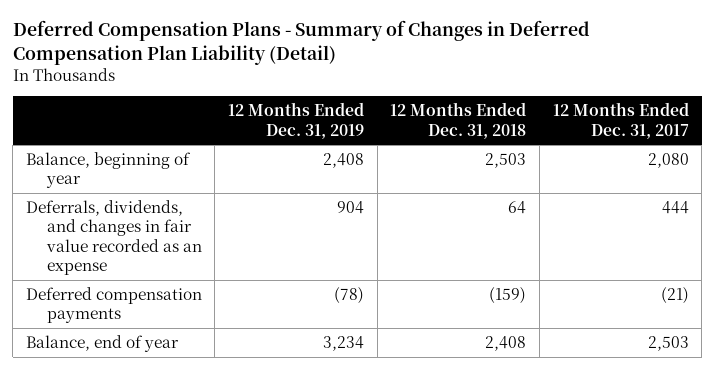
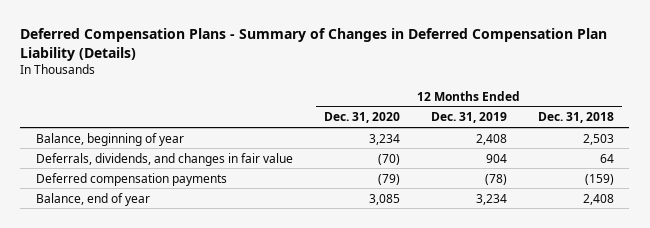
[12,20,590,66] Deferred Compensation Plans - Summary of Changes in Deferred Compensation Plan Liability (Detail) -> [20,28,608,62] Deferred Compensation Plans - Summary of Changes in Deferred Compensation Plan Liability (Details)
[552,102,689,139] 12 Months Ended Dec. 31, 2017 -> none
none -> [323,112,400,124] Dec. 31, 2020
[25,199,202,276] Deferrals, dividends, and changes in fair value recorded as an expense -> [35,152,293,166] Deferrals, dividends, and changes in fair value

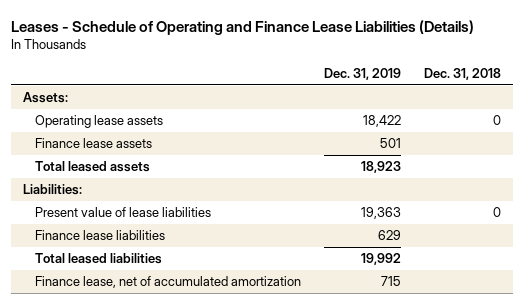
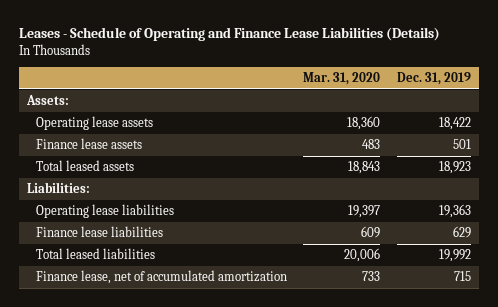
[424,68,502,81] Dec. 31, 2018 -> none
none -> [303,71,381,85] Mar. 31, 2020
[35,207,212,218] Present value of lease liabilities -> [36,204,175,219] Operating lease liabilities

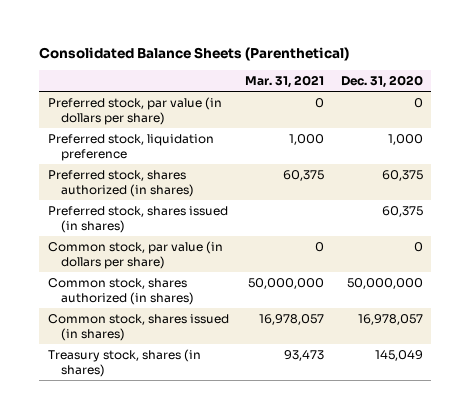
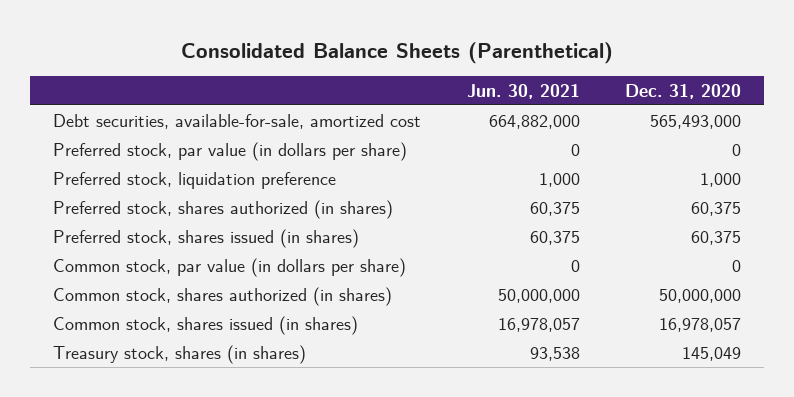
[245,75,325,89] Mar. 31, 2021 -> none
none -> [466,83,580,99] Jun. 30, 2021
none -> [53,113,422,129] Debt securities, available-for-sale, amortized cost

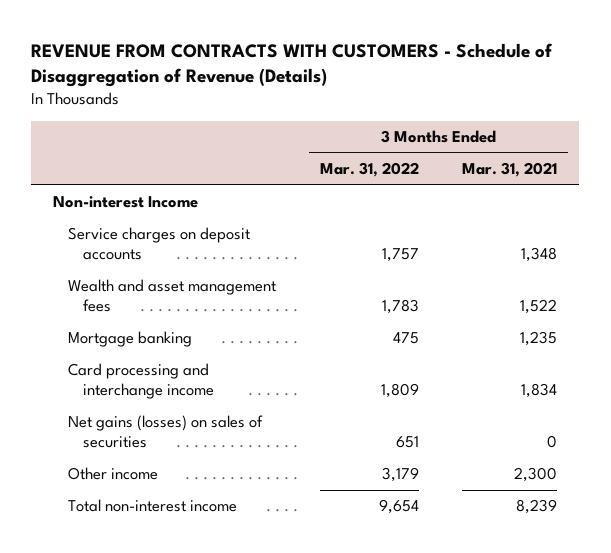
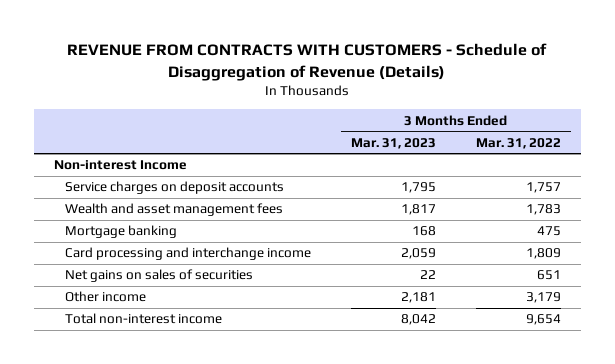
[462,162,558,178] Mar. 31, 2021 -> none
none -> [350,137,436,149] Mar. 31, 2023
[68,415,264,449] Net gains (losses) on sales of securities -> [64,269,253,283] Net gains on sales of securities

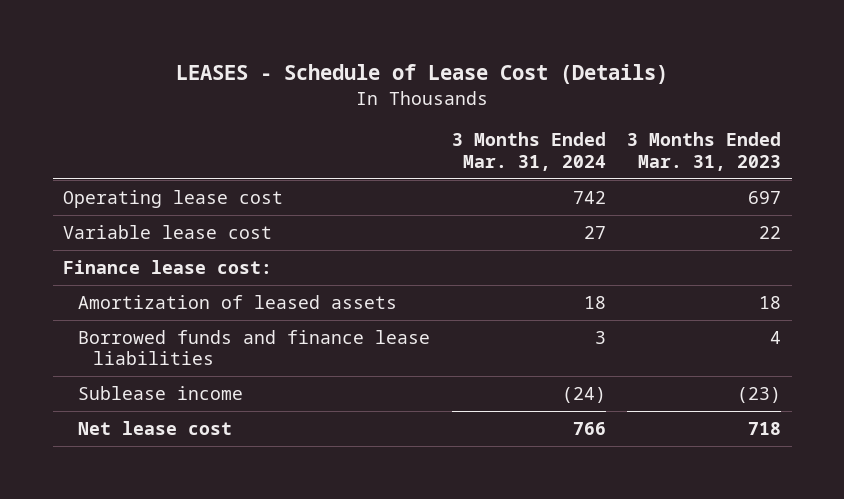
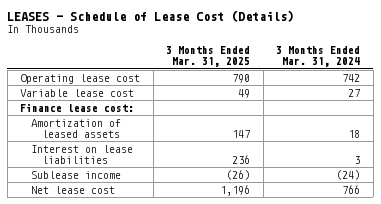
[626,132,781,171] 3 Months Ended Mar. 31, 2023 -> none
none -> [166,46,251,68] 3 Months Ended Mar. 31, 2025
[78,329,431,366] Borrowed funds and finance lease liabilities -> [30,144,133,164] Interest on lease liabilities

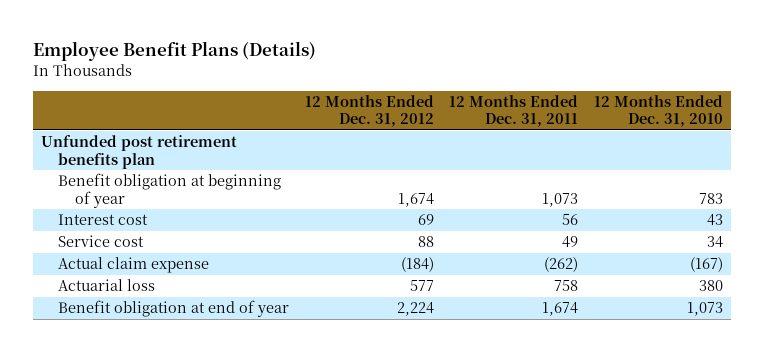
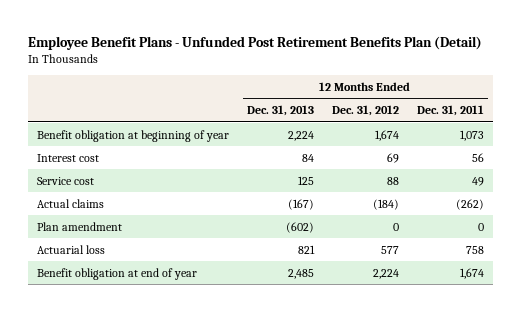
[33,41,317,62] Employee Benefit Plans (Details) -> [28,35,483,50] Employee Benefit Plans - Unfunded Post Retirement Benefits Plan (Detail)
[593,94,723,128] 12 Months Ended Dec. 31, 2010 -> none
none -> [247,105,315,117] Dec. 31, 2013
[40,135,237,169] Unfunded post retirement benefits plan -> none
[58,257,210,274] Actual claim expense -> [37,198,105,208] Actual claims
none -> [37,221,123,231] Plan amendment

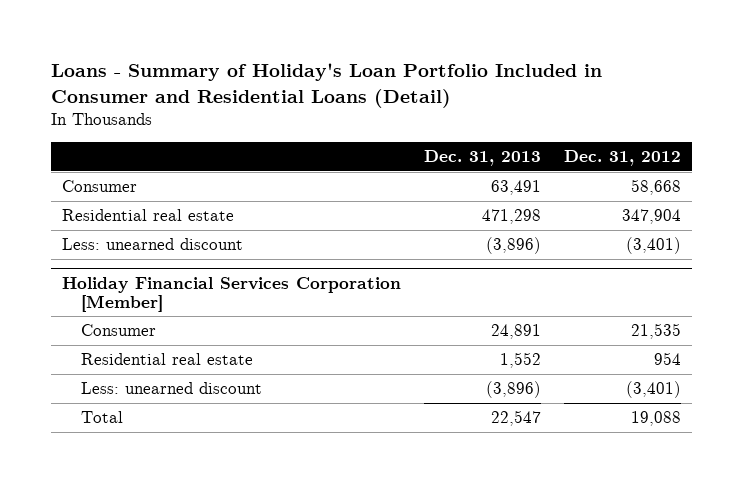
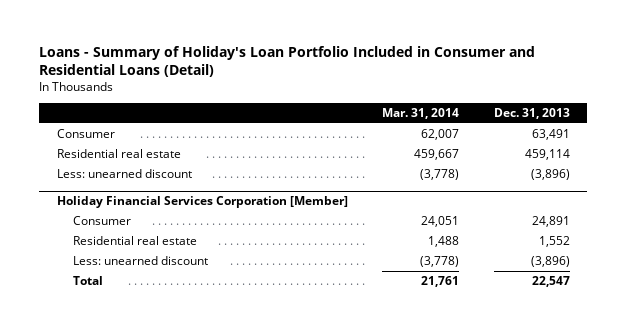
[563,149,681,166] Dec. 31, 2012 -> none
none -> [382,107,460,119] Mar. 31, 2014
[482,209,542,225] 471,298 -> [524,149,570,161] 459,114

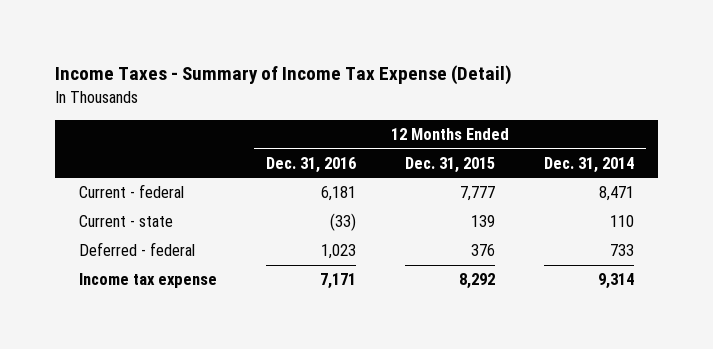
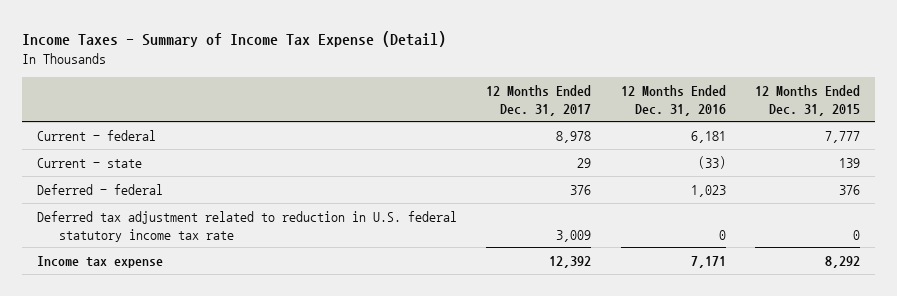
[543,156,634,173] Dec. 31, 2014 -> none
none -> [486,84,592,116] 12 Months Ended Dec. 31, 2017
none -> [36,210,457,242] Deferred tax adjustment related to reduction in U.S. federal statutory income tax rate

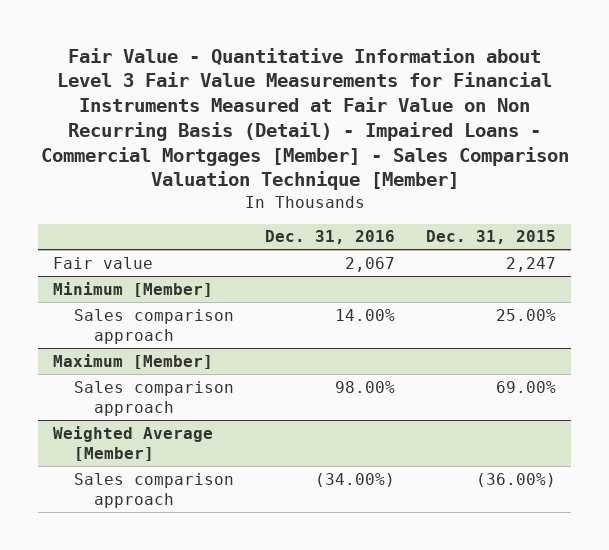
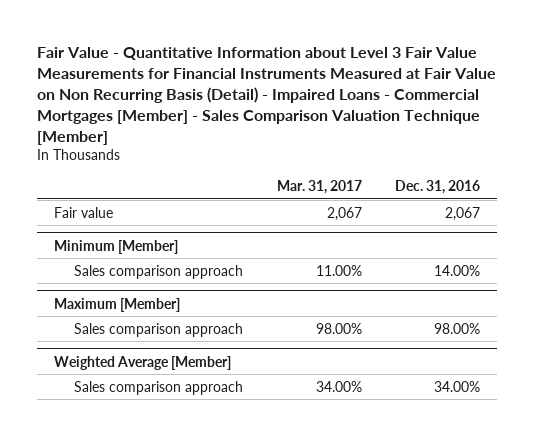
[425,230,556,245] Dec. 31, 2015 -> none
none -> [276,179,362,194] Mar. 31, 2017
[314,472,395,487] (34.00%) -> [434,380,481,392] 34.00%

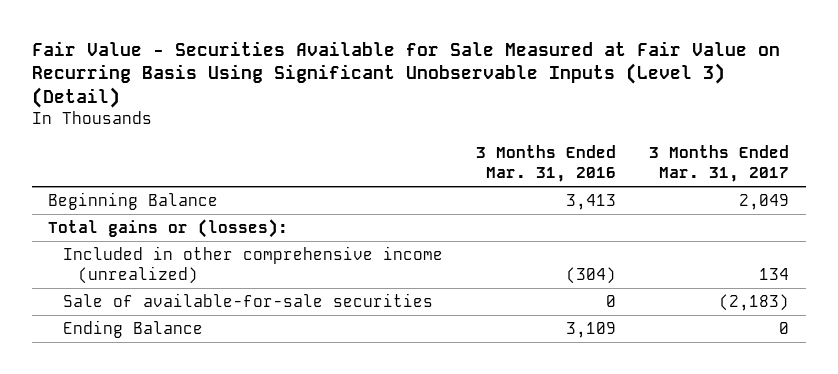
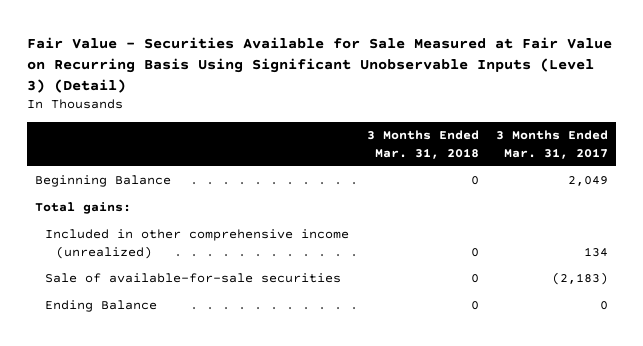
[476,145,617,183] 3 Months Ended Mar. 31, 2016 -> none
none -> [366,130,479,159] 3 Months Ended Mar. 31, 2018
[48,218,289,238] Total gains or (losses): -> [35,202,132,215] Total gains:

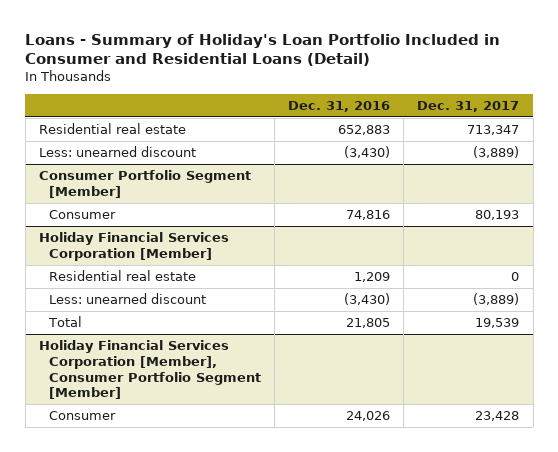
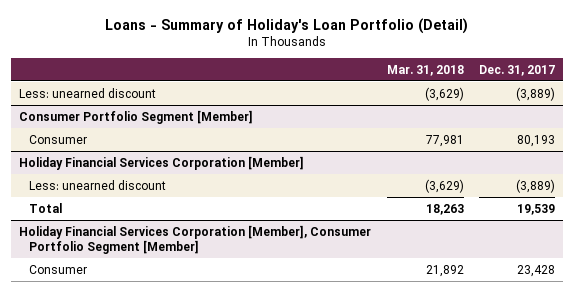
[25,33,501,67] Loans - Summary of Holiday's Loan Portfolio Included in Consumer and Residential Loans (Detail) -> [105,18,469,35] Loans - Summary of Holiday's Loan Portfolio (Detail)
[288,100,391,112] Dec. 31, 2016 -> none
none -> [386,64,464,76] Mar. 31, 2018
[39,123,187,135] Residential real estate -> none
[48,270,196,282] Residential real estate -> none

